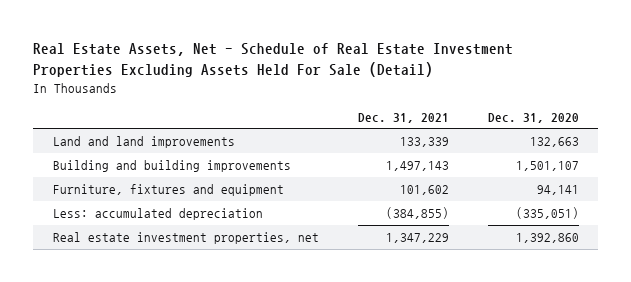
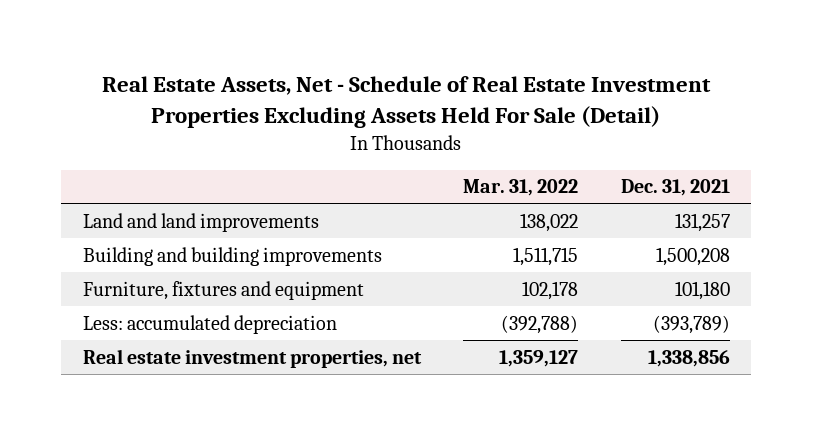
[487,112,579,123] Dec. 31, 2020 -> none
none -> [463,179,579,197] Mar. 31, 2022
[399,137,449,148] 133,339 -> [674,212,730,232] 131,257
[385,161,449,172] 1,497,143 -> [655,246,730,266] 1,500,208
[399,185,449,196] 101,602 -> [674,280,730,300] 101,180
[385,207,449,220] (384,855) -> [652,314,730,334] (393,789)
[385,233,449,244] 1,347,229 -> [647,349,730,367] 1,338,856

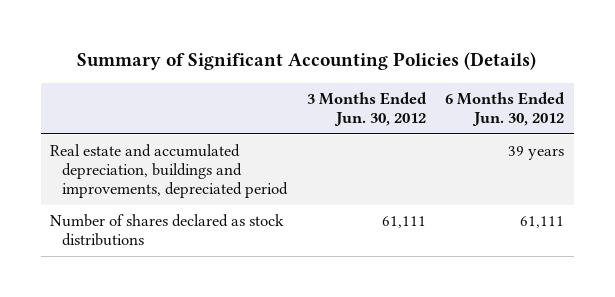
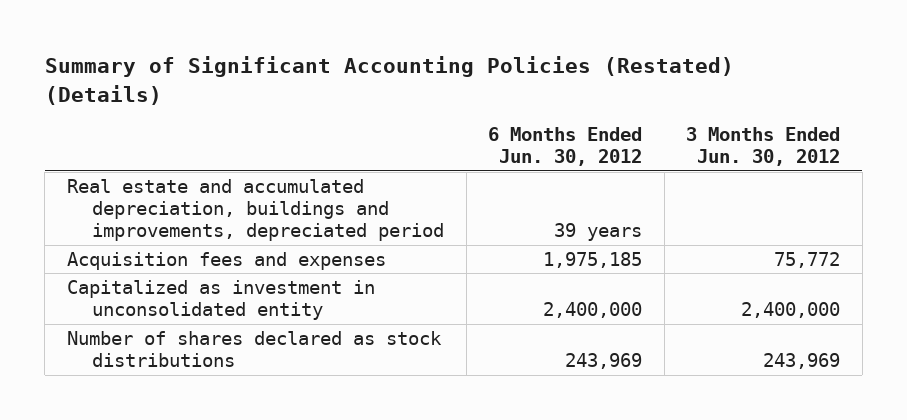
[77,52,537,71] Summary of Significant Accounting Policies (Details) -> [44,56,734,105] Summary of Significant Accounting Policies (Restated) (Details)
none -> [66,251,386,270] Acquisition fees and expenses
none -> [66,279,375,321] Capitalized as investment in unconsolidated entity
[381,216,426,229] 61,111 -> [763,353,841,370] 243,969
[520,216,565,229] 61,111 -> [565,353,643,370] 243,969

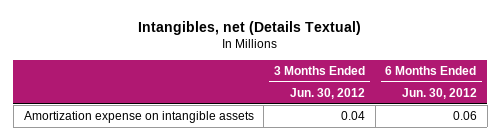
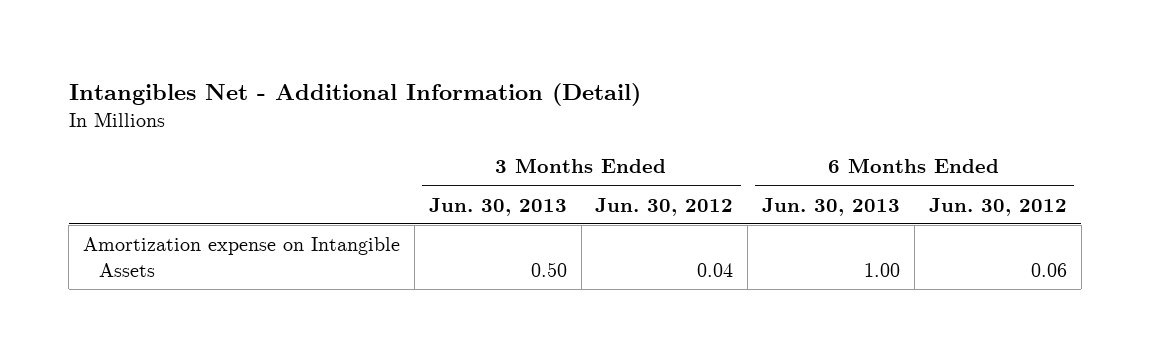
[138,20,362,35] Intangibles, net (Details Textual) -> [68,82,641,106] Intangibles Net - Additional Information (Detail)
none -> [428,197,567,216] Jun. 30, 2013
none -> [762,197,901,216] Jun. 30, 2013
[23,111,254,124] Amortization expense on intangible assets -> [83,237,401,277] Amortization expense on Intangible Assets

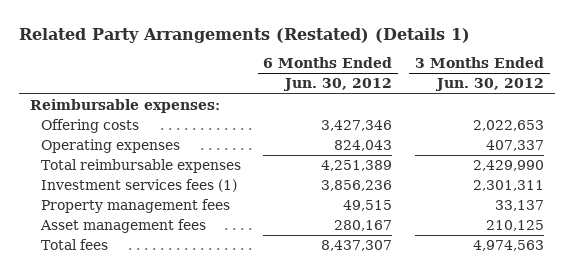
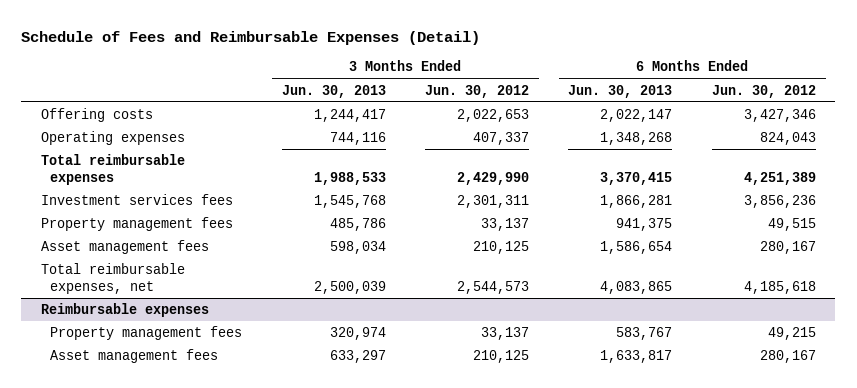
[19,28,471,44] Related Party Arrangements (Restated) (Details 1) -> [21,30,481,45] Schedule of Fees and Reimbursable Expenses (Detail)
none -> [281,84,386,98] Jun. 30, 2013
none -> [568,84,673,98] Jun. 30, 2013
[30,98,221,113] Reimbursable expenses: -> none
[40,178,237,192] Investment services fees (1) -> [40,194,233,206] Investment services fees
[40,238,108,250] Total fees -> none
none -> [40,263,185,294] Total reimbursable expenses, net
none -> [40,303,209,318] Reimbursable expenses
none -> [50,326,243,341] Property management fees
none -> [50,349,219,364] Asset management fees

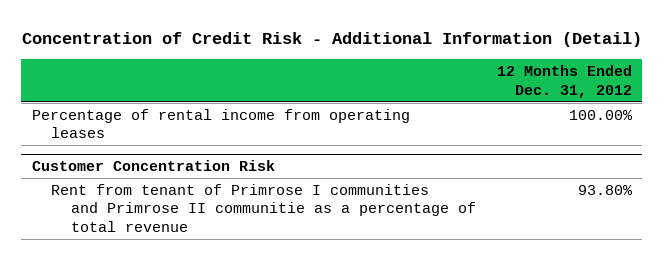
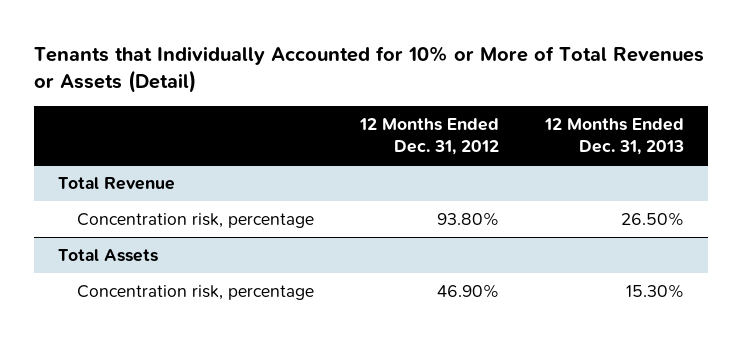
[21,32,642,48] Concentration of Credit Risk - Additional Information (Detail) -> [34,46,705,94] Tenants that Individually Accounted for 10% or More of Total Revenues or Assets (Detail)
none -> [544,117,685,156] 12 Months Ended Dec. 31, 2013
[31,108,410,139] Percentage of rental income from operating leases -> none
[31,160,275,172] Customer Concentration Risk -> none
none -> [57,176,175,190] Total Revenue
[51,183,476,232] Rent from tenant of Primrose I communities and Primrose II communitie as a percentage of total revenue -> [76,212,314,228] Concentration risk, percentage
none -> [57,248,158,262] Total Assets
none -> [76,284,314,300] Concentration risk, percentage

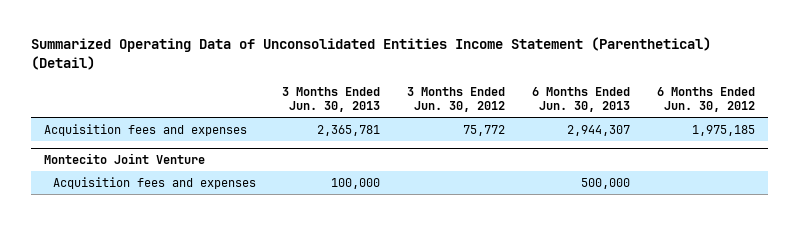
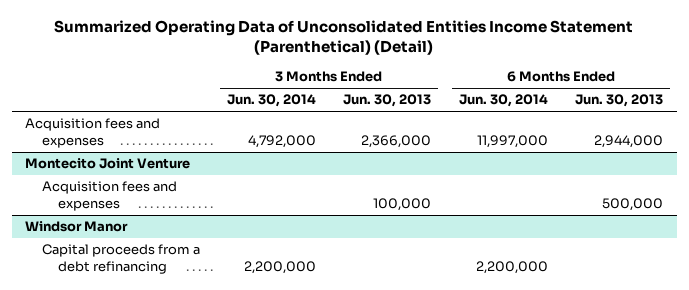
[407,86,506,113] 3 Months Ended Jun. 30, 2012 -> none
[656,86,755,113] 6 Months Ended Jun. 30, 2012 -> none
none -> [226,94,316,108] Jun. 30, 2014
none -> [458,94,548,108] Jun. 30, 2014
[317,124,381,136] 2,365,781 -> [361,135,432,149] 2,366,000
[566,124,630,136] 2,944,307 -> [594,135,664,149] 2,944,000
none -> [25,221,129,233] Windsor Manor
none -> [41,244,200,275] Capital proceeds from a debt refinancing

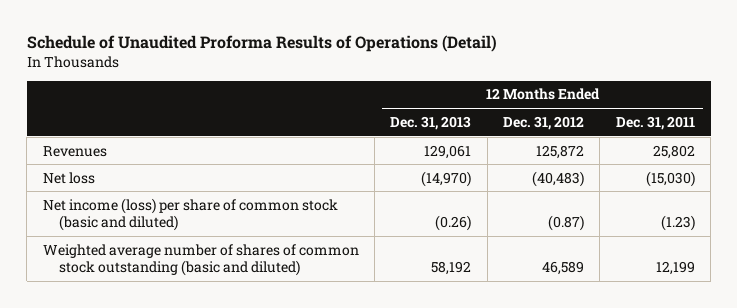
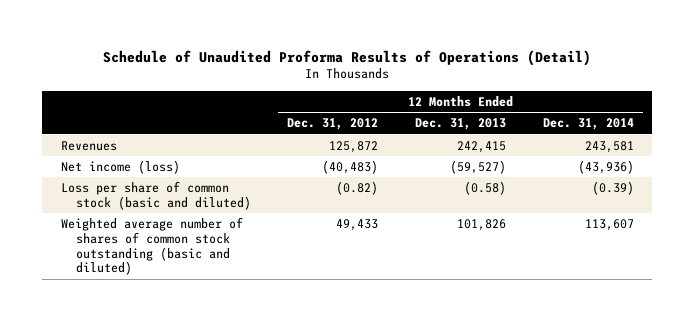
[615,115,695,130] Dec. 31, 2011 -> none
none -> [542,118,634,131] Dec. 31, 2014
[424,144,472,159] 129,061 -> [457,141,507,154] 242,415
[42,171,95,184] Net loss -> [60,160,180,175] Net income (loss)
[421,170,472,187] (14,970) -> [450,160,507,175] (59,527)
[42,197,338,232] Net income (loss) per share of common stock (basic and diluted) -> [60,181,251,210] Loss per share of common stock (basic and diluted)
[435,215,472,232] (0.26) -> [464,181,507,196] (0.58)
[548,215,585,232] (0.87) -> [336,181,379,196] (0.82)
[431,261,472,276] 58,192 -> [457,219,507,232] 101,826
[542,261,585,276] 46,589 -> [336,219,379,232] 49,433

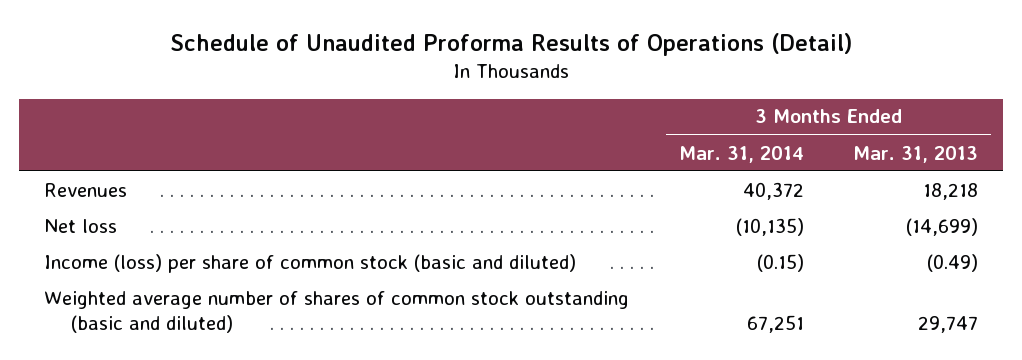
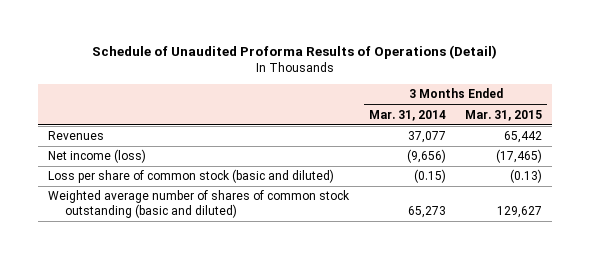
[853,145,979,163] Mar. 31, 2013 -> none
none -> [465,109,543,121] Mar. 31, 2015
[742,181,804,200] 40,372 -> [407,131,446,144] 37,077
[44,218,118,233] Net loss -> [47,149,146,164] Net income (loss)
[735,217,804,236] (10,135) -> [406,149,446,164] (9,656)
[44,253,577,273] Income (loss) per share of common stock (basic and diluted) -> [47,169,334,184] Loss per share of common stock (basic and diluted)
[746,314,804,333] 67,251 -> [407,205,446,218] 65,273

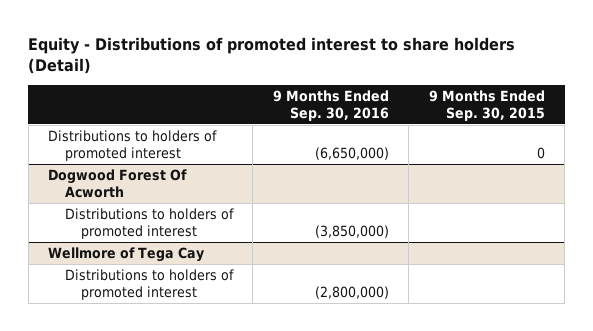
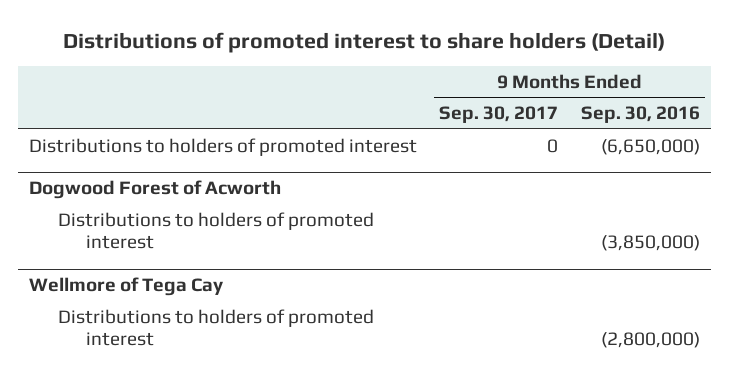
[28,36,516,75] Equity - Distributions of promoted interest to share holders (Detail) -> [63,31,666,53] Distributions of promoted interest to share holders (Detail)
[428,89,545,122] 9 Months Ended Sep. 30, 2015 -> none
none -> [439,106,559,124] Sep. 30, 2017
[48,168,188,199] Dogwood Forest Of Acworth -> [29,180,282,200] Dogwood Forest of Acworth

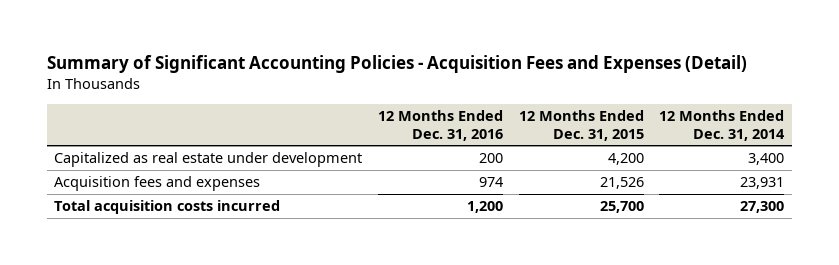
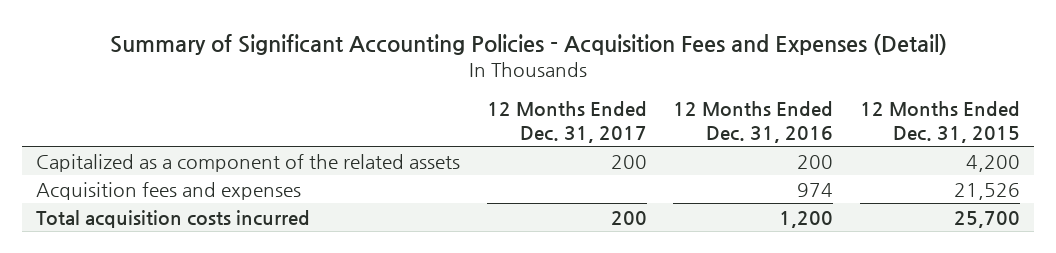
[659,110,786,141] 12 Months Ended Dec. 31, 2014 -> none
none -> [486,101,647,143] 12 Months Ended Dec. 31, 2017
[54,152,363,168] Capitalized as real estate under development -> [35,153,460,172] Capitalized as a component of the related assets

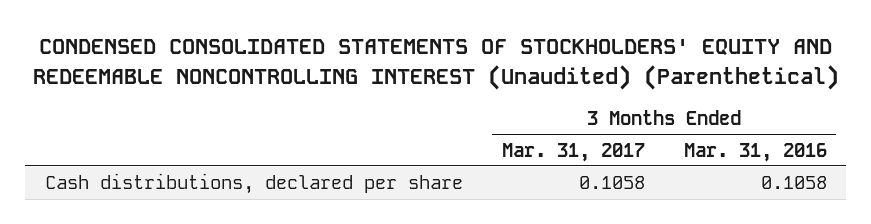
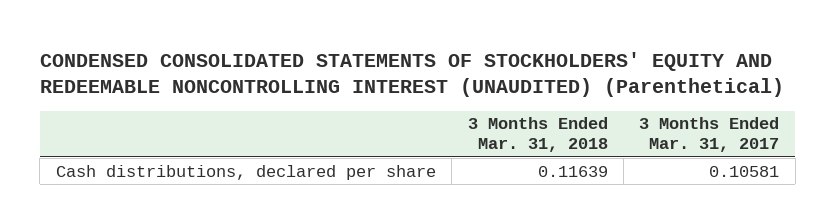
[32,39,839,90] CONDENSED CONSOLIDATED STATEMENTS OF STOCKHOLDERS' EQUITY AND REDEEMABLE NONCONTROLLING INTEREST (Unaudited) (Parenthetical) -> [39,51,784,98] CONDENSED CONSOLIDATED STATEMENTS OF STOCKHOLDERS' EQUITY AND REDEEMABLE NONCONTROLLING INTEREST (UNAUDITED) (Parenthetical)
[683,142,827,162] Mar. 31, 2016 -> none
none -> [467,117,608,153] 3 Months Ended Mar. 31, 2018
[578,176,645,190] 0.1058 -> [709,165,780,177] 0.10581

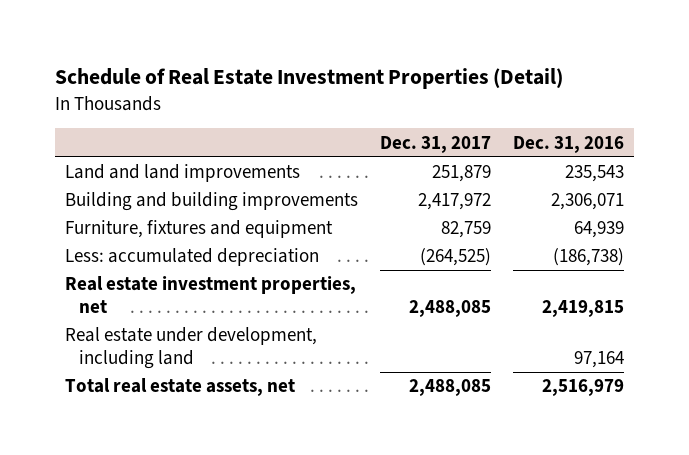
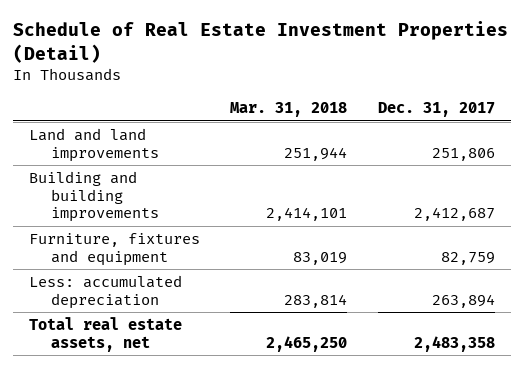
[512,135,624,153] Dec. 31, 2016 -> none
none -> [230,102,348,118] Mar. 31, 2018
[432,165,492,183] 251,879 -> [432,147,496,161] 251,806
[418,193,492,211] 2,417,972 -> [414,207,496,222] 2,412,687
[65,276,357,313] Real estate investment properties, net -> none
[65,327,318,369] Real estate under development, including land -> none
[420,248,492,267] (264,525) -> [432,293,496,308] 263,894
[409,379,492,397] 2,488,085 -> [414,335,496,352] 2,483,358

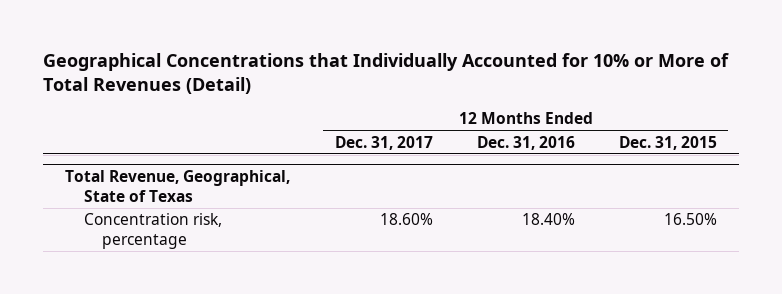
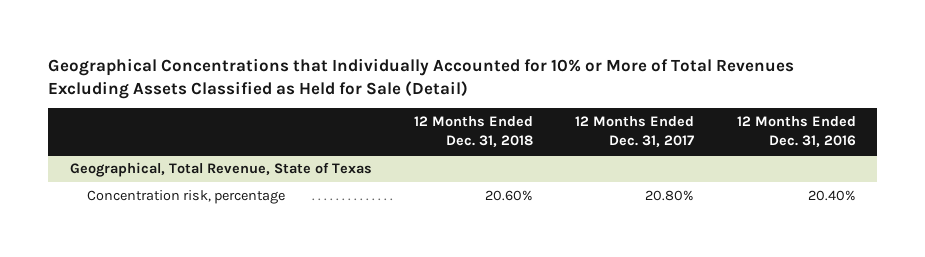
[43,53,730,95] Geographical Concentrations that Individually Accounted for 10% or More of Total Revenues (Detail) -> [48,58,795,99] Geographical Concentrations that Individually Accounted for 10% or More of Total Revenues Excluding Assets Classified as Held for Sale (Detail)
[619,135,718,150] Dec. 31, 2015 -> none
none -> [413,116,533,148] 12 Months Ended Dec. 31, 2018
[65,170,291,203] Total Revenue, Geographical, State of Texas -> [69,162,372,178] Geographical, Total Revenue, State of Texas
[379,213,433,226] 18.60% -> [645,190,695,202] 20.80%
[521,213,575,226] 18.40% -> [807,190,856,202] 20.40%

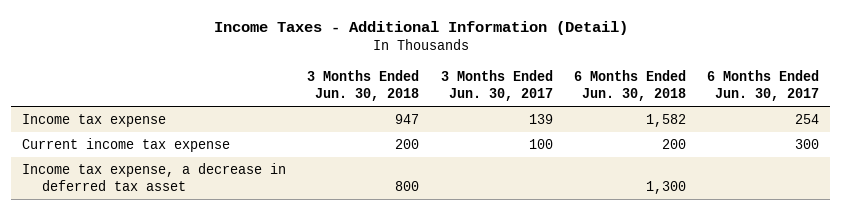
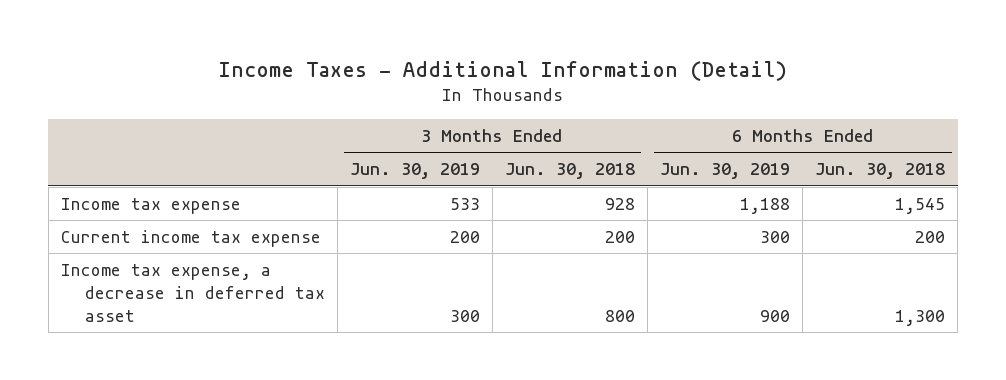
[440,70,553,102] 3 Months Ended Jun. 30, 2017 -> none
[707,70,820,102] 6 Months Ended Jun. 30, 2017 -> none
none -> [349,163,480,180] Jun. 30, 2019
none -> [660,163,791,180] Jun. 30, 2019
[395,114,420,125] 947 -> [605,197,636,210] 928
[645,114,686,128] 1,582 -> [895,197,946,214] 1,545

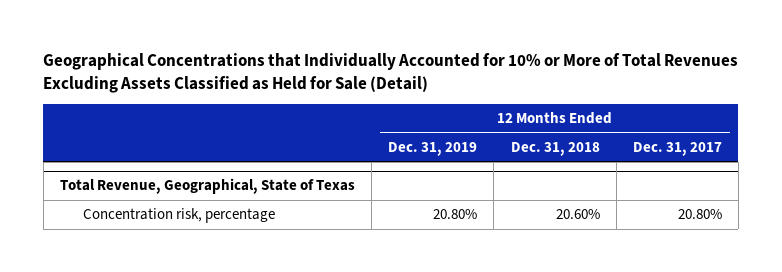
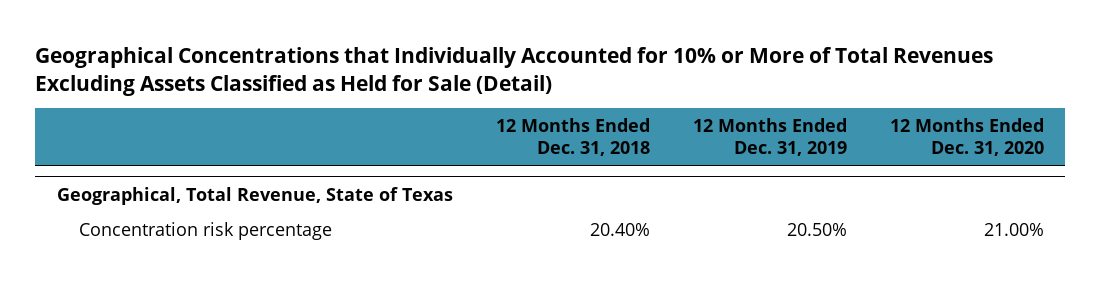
[632,141,722,156] Dec. 31, 2017 -> none
none -> [889,118,1044,157] 12 Months Ended Dec. 31, 2020
[60,178,356,195] Total Revenue, Geographical, State of Texas -> [56,186,453,205] Geographical, Total Revenue, State of Texas
[83,208,276,224] Concentration risk, percentage -> [79,221,333,240] Concentration risk percentage
[433,209,478,220] 20.80% -> [786,222,847,236] 20.50%
[555,209,600,220] 20.60% -> [589,222,650,236] 20.40%

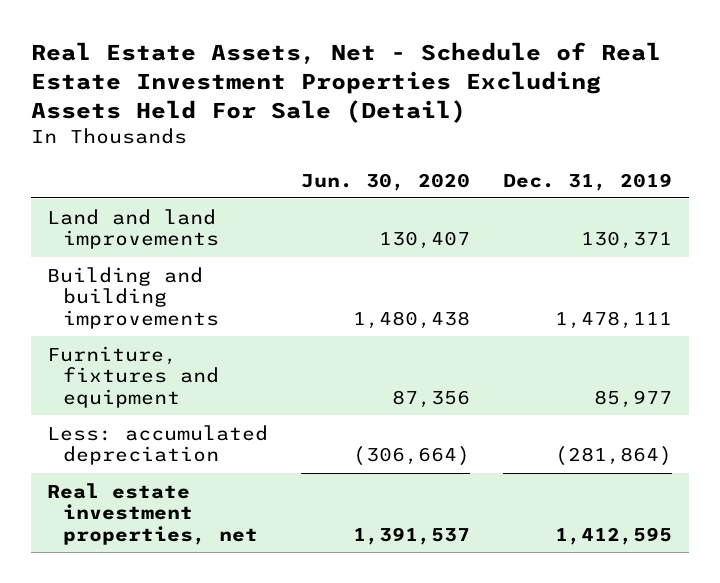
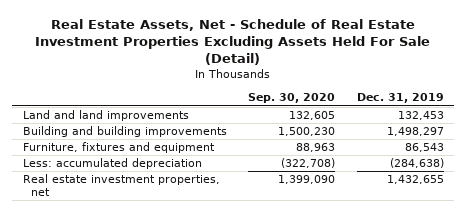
[301,172,471,191] Jun. 30, 2020 -> none
none -> [248,93,336,104] Sep. 30, 2020
[581,231,673,250] 130,371 -> [397,111,444,121] 132,453
[555,310,673,329] 1,478,111 -> [386,127,444,137] 1,498,297
[594,389,673,408] 85,977 -> [404,143,444,153] 86,543
[555,446,673,467] (281,864) -> [389,158,444,169] (284,638)
[555,526,673,545] 1,412,595 -> [386,175,444,185] 1,432,655

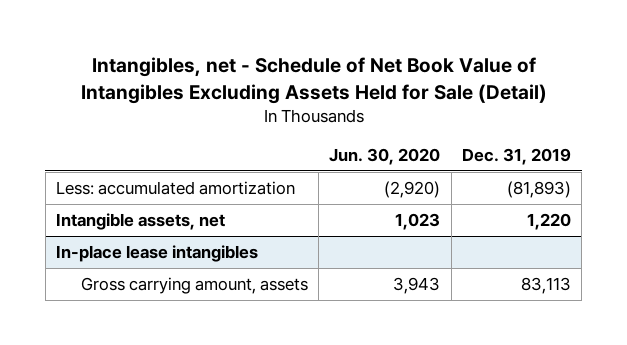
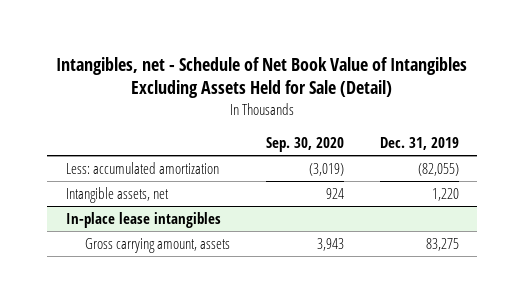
[329,147,441,165] Jun. 30, 2020 -> none
none -> [265,137,344,153] Sep. 30, 2020
[506,181,571,199] (81,893) -> [418,163,460,177] (82,055)
[520,277,571,295] 83,113 -> [426,238,460,252] 83,275

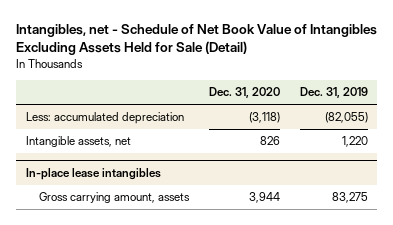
[265,137,344,153] Sep. 30, 2020 -> none
none -> [208,87,280,99] Dec. 31, 2020
[65,162,219,175] Less: accumulated amortization -> [25,112,184,125] Less: accumulated depreciation

